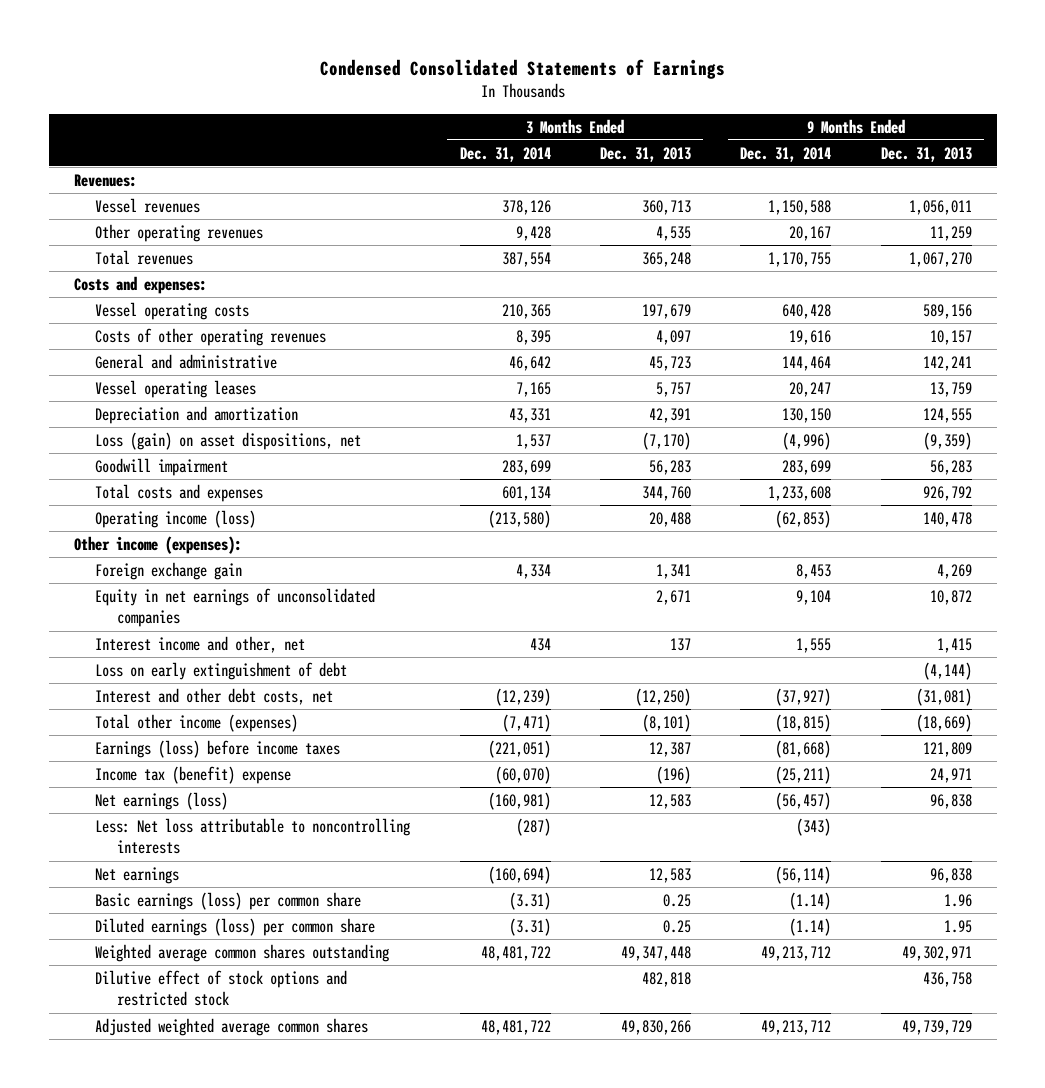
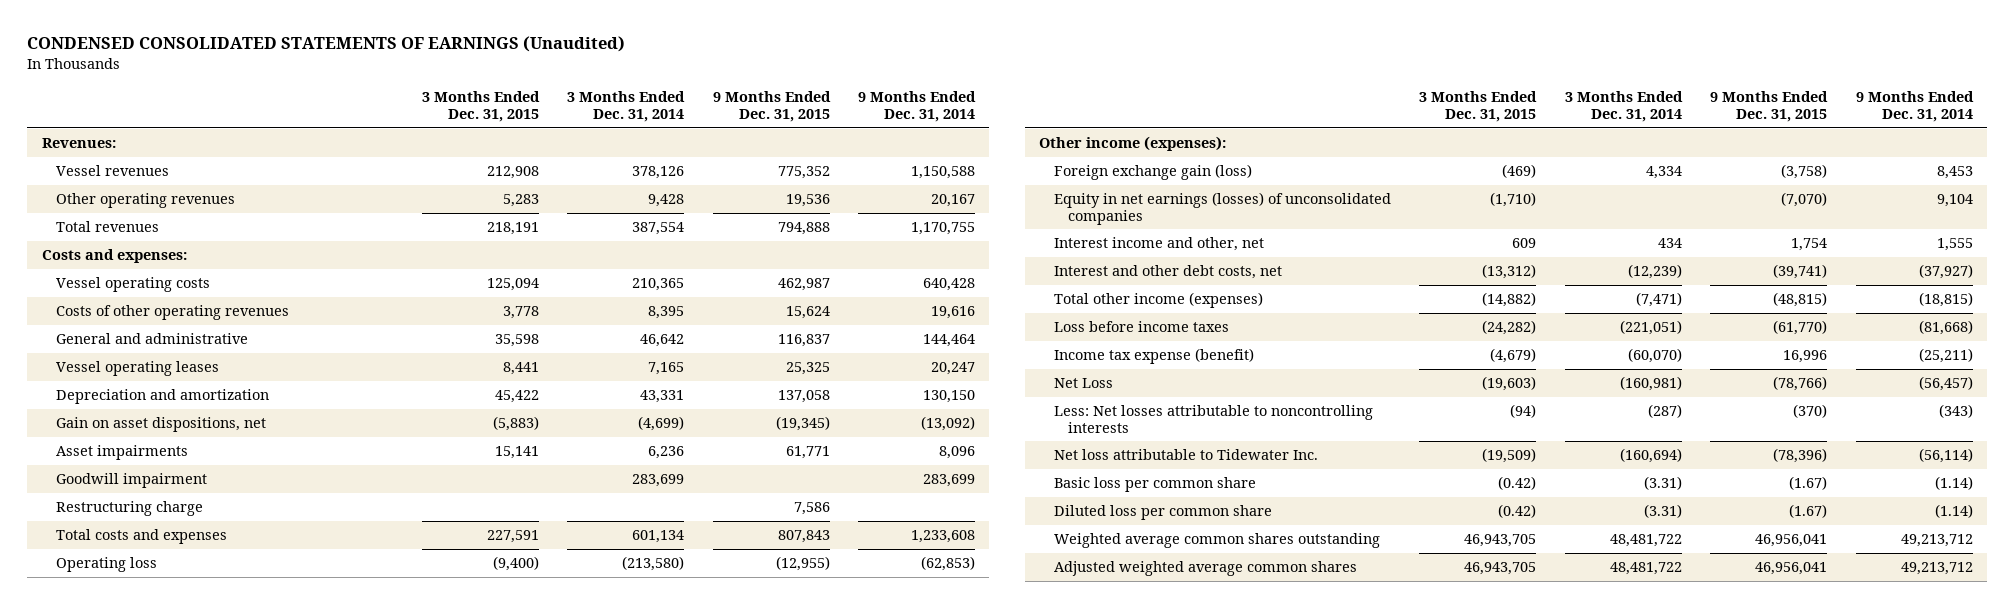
[319,58,725,79] Condensed Consolidated Statements of Earnings -> [27,36,626,53] CONDENSED CONSOLIDATED STATEMENTS OF EARNINGS (Unaudited)
[599,146,691,162] Dec. 31, 2013 -> none
[880,146,972,162] Dec. 31, 2013 -> none
none -> [421,91,540,122] 3 Months Ended Dec. 31, 2015
none -> [712,91,831,122] 9 Months Ended Dec. 31, 2015
[95,431,362,450] Loss (gain) on asset dispositions, net -> [55,417,266,433] Gain on asset dispositions, net
[515,433,551,449] 1,537 -> [638,416,685,432] (4,699)
[782,431,832,450] (4,996) -> [921,416,976,432] (13,092)
none -> [55,445,188,461] Asset impairments
none -> [55,501,203,517] Restructuring charge
[95,509,257,528] Operating income (loss) -> [55,557,157,573] Operating loss
[95,561,243,580] Foreign exchange gain -> [1053,164,1252,181] Foreign exchange gain (loss)
[95,587,376,628] Equity in net earnings of unconsolidated companies -> [1053,192,1391,225] Equity in net earnings (losses) of unconsolidated companies
[95,661,348,680] Loss on early extinguishment of debt -> none
[95,739,341,758] Earnings (loss) before income taxes -> [1053,321,1229,333] Loss before income taxes
[95,765,292,784] Income tax (benefit) expense -> [1053,348,1254,365] Income tax expense (benefit)
[95,791,229,810] Net earnings (loss) -> [1053,378,1113,389] Net Loss
[95,817,411,855] Less: Net loss attributable to noncontrolling interests -> [1053,405,1373,433] Less: Net losses attributable to noncontrolling interests
[95,866,180,884] Net earnings -> [1053,449,1318,461] Net loss attributable to Tidewater Inc.
[95,891,362,910] Basic earnings (loss) per common share -> [1053,477,1256,493] Basic loss per common share
[95,917,376,936] Diluted earnings (loss) per common share -> [1053,505,1272,521] Diluted loss per common share
[95,969,348,1007] Dilutive effect of stock options and restricted stock -> none

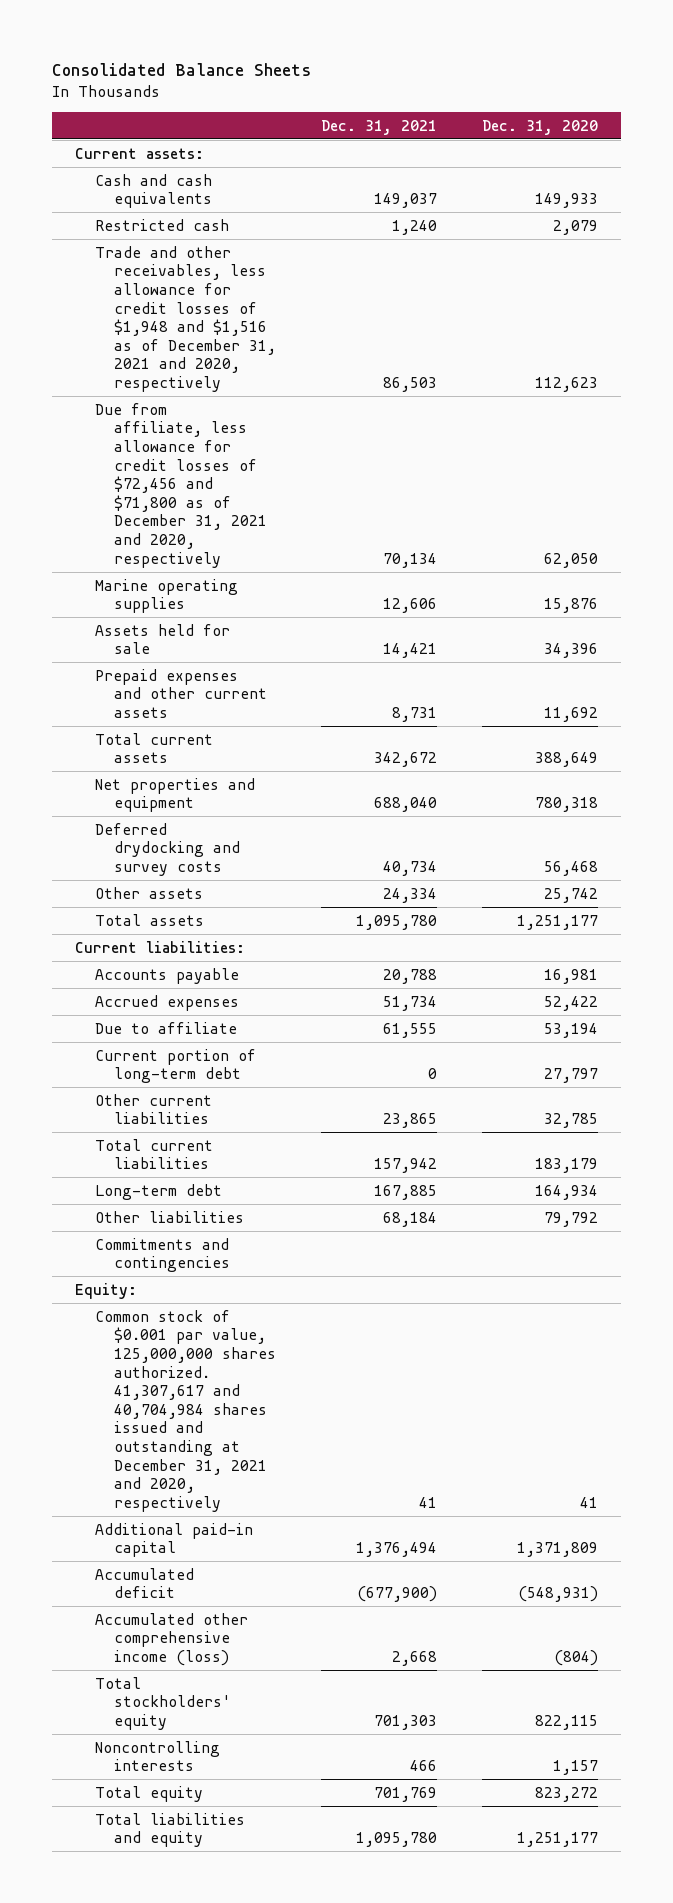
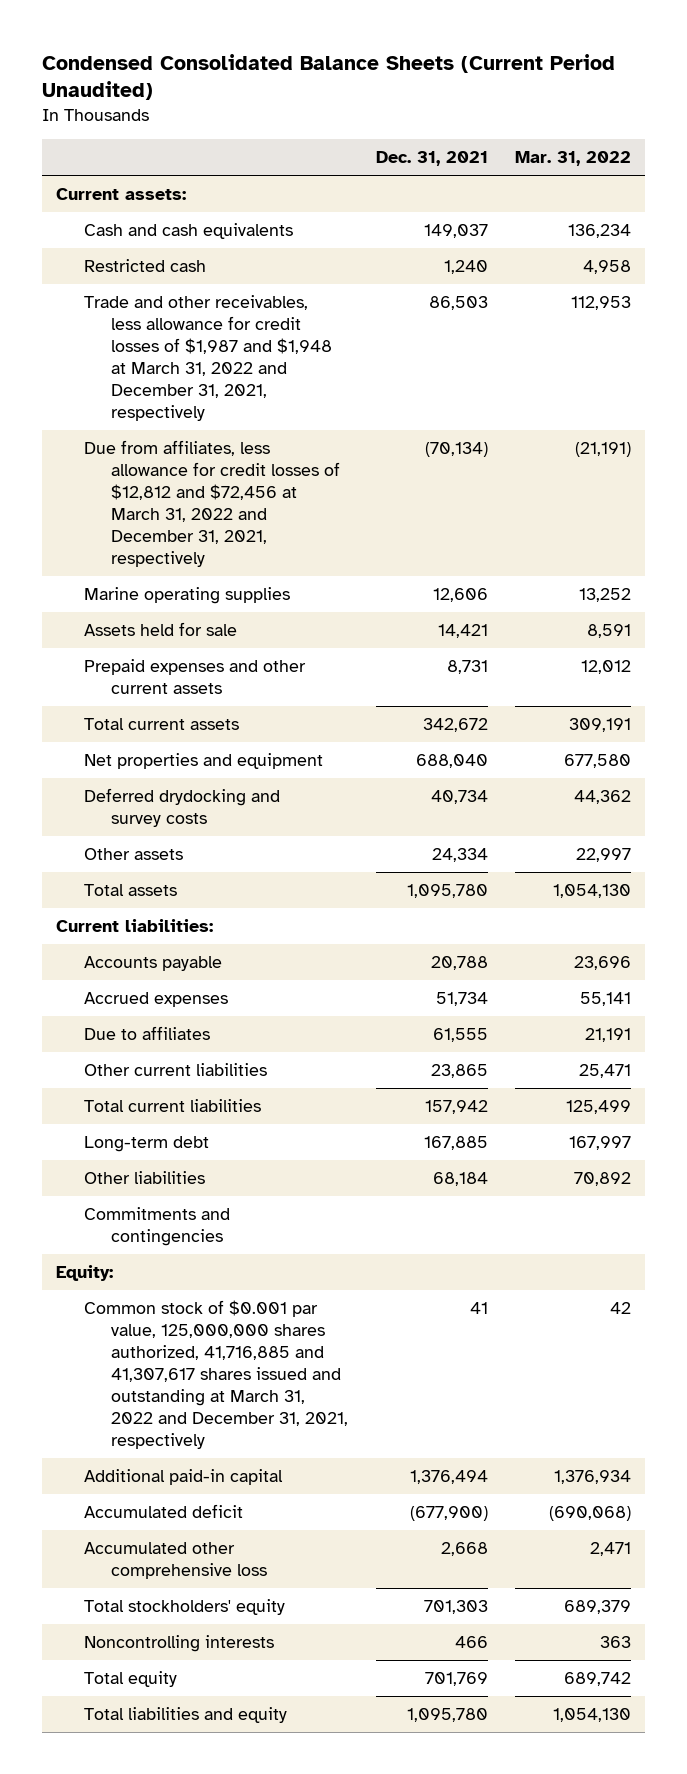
[52,63,312,77] Consolidated Balance Sheets -> [42,53,616,101] Condensed Consolidated Balance Sheets (Current Period Unaudited)
[482,119,599,135] Dec. 31, 2020 -> none
none -> [515,151,632,167] Mar. 31, 2022
[94,245,277,393] Trade and other receivables, less allowance for credit losses of $1,948 and $1,516 as of December 31, 2021 and 2020, respectively -> [83,295,333,421] Trade and other receivables, less allowance for credit losses of $1,987 and $1,948 at March 31, 2022 and December 31, 2021, respectively
[94,402,268,568] Due from affiliate, less allowance for credit losses of $72,456 and $71,800 as of December 31, 2021 and 2020, respectively -> [83,440,341,567] Due from affiliates, less allowance for credit losses of $12,812 and $72,456 at March 31, 2022 and December 31, 2021, respectively
[383,552,438,568] 70,134 -> [424,442,488,458] (70,134)
[94,1048,256,1084] Current portion of long-term debt -> none
[94,1021,237,1034] Due to affiliate -> [83,1026,210,1041] Due to affiliates
[94,1309,277,1512] Common stock of $0.001 par value, 125,000,000 shares authorized. 41,307,617 and 40,704,984 shares issued and outstanding at December 31, 2021 and 2020, respectively -> [83,1300,349,1449] Common stock of $0.001 par value, 125,000,000 shares authorized, 41,716,885 and 41,307,617 shares issued and outstanding at March 31, 2022 and December 31, 2021, respectively
[94,1612,248,1666] Accumulated other comprehensive income (loss) -> [83,1542,268,1580] Accumulated other comprehensive loss

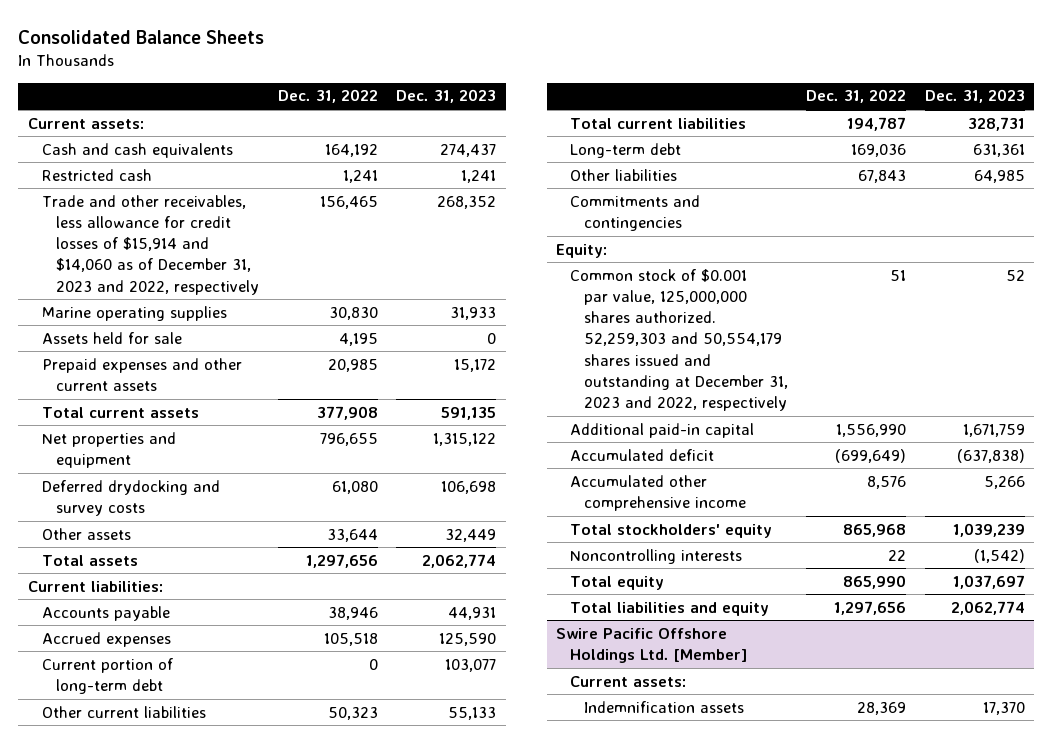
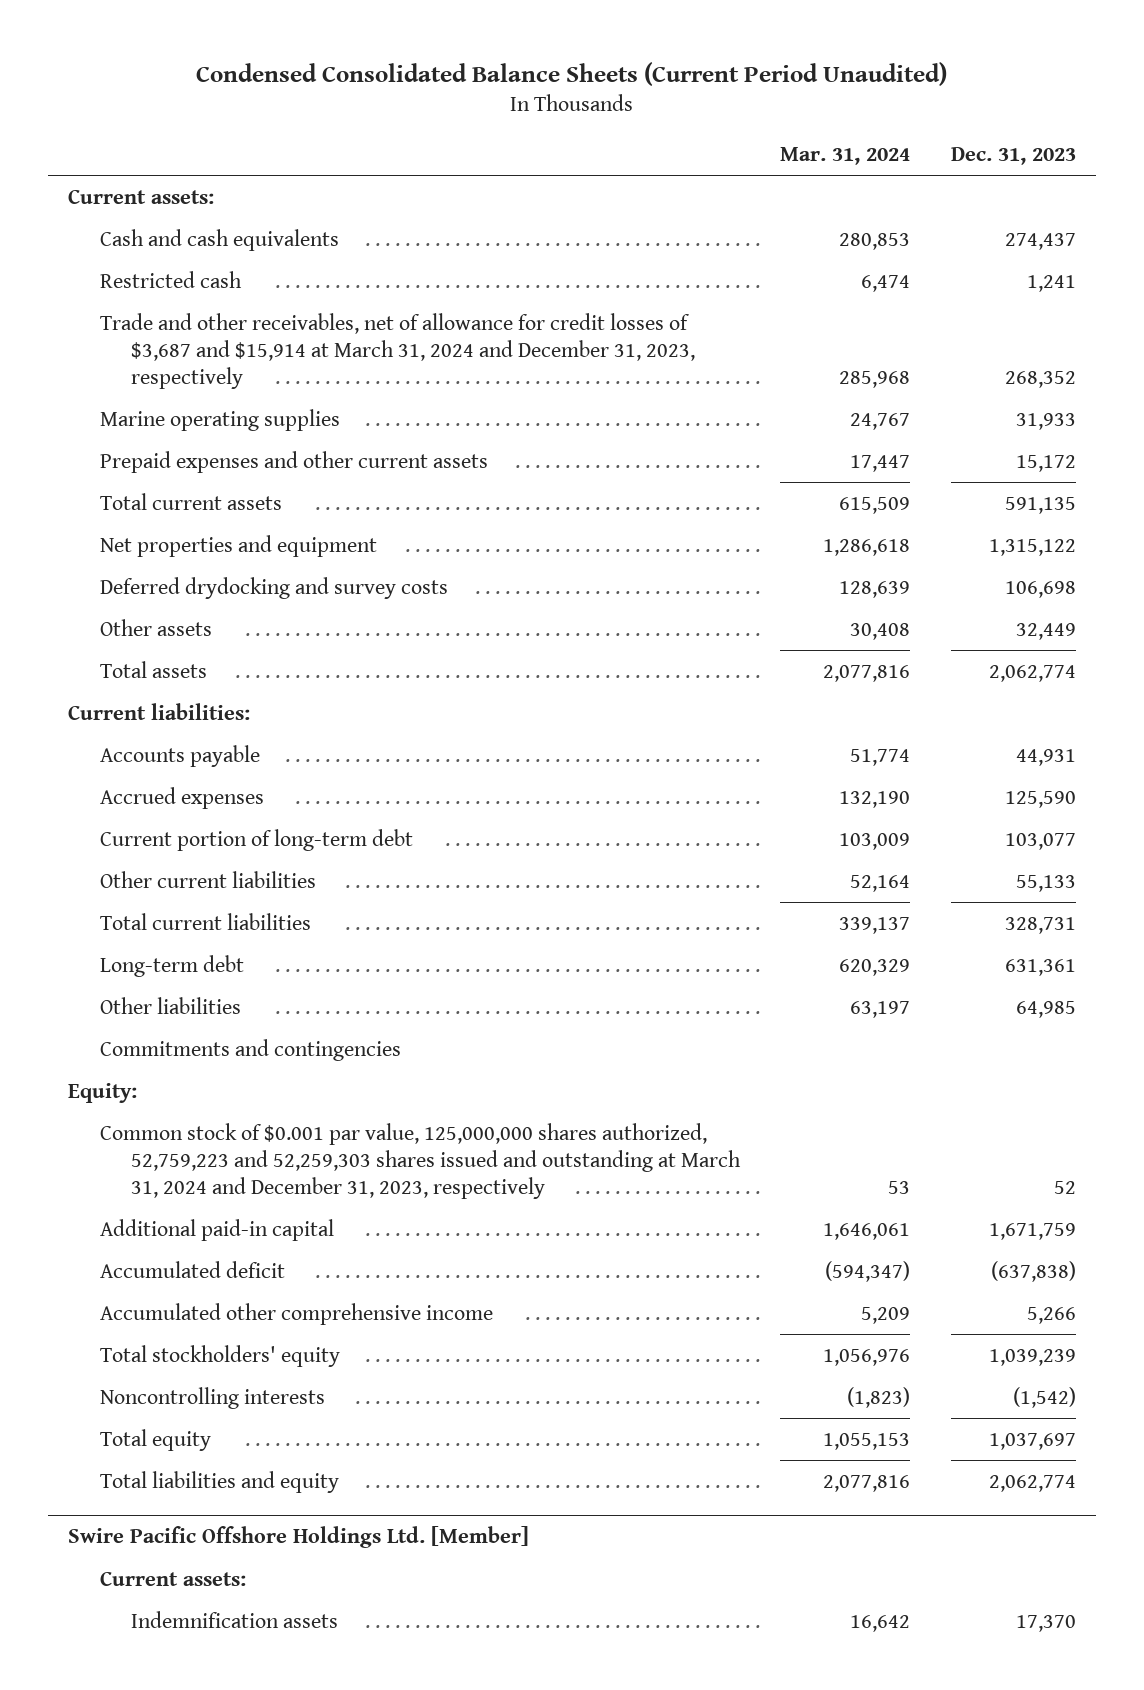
[18,29,265,44] Consolidated Balance Sheets -> [195,61,947,86] Condensed Consolidated Balance Sheets (Current Period Unaudited)
[278,89,379,104] Dec. 31, 2022 -> none
none -> [780,146,911,165] Mar. 31, 2024
[41,194,259,295] Trade and other receivables, less allowance for credit losses of $15,914 and $14,060 as of December 31, 2023 and 2022, respectively -> [99,312,696,389] Trade and other receivables, net of allowance for credit losses of $3,687 and $15,914 at March 31, 2024 and December 31, 2023, respectively
[41,331,182,344] Assets held for sale -> none
[569,268,789,411] Common stock of $0.001 par value, 125,000,000 shares authorized. 52,259,303 and 50,554,179 shares issued and outstanding at December 31, 2023 and 2022, respectively -> [99,1122,742,1199] Common stock of $0.001 par value, 125,000,000 shares authorized, 52,759,223 and 52,259,303 shares issued and outstanding at March 31, 2024 and December 31, 2023, respectively

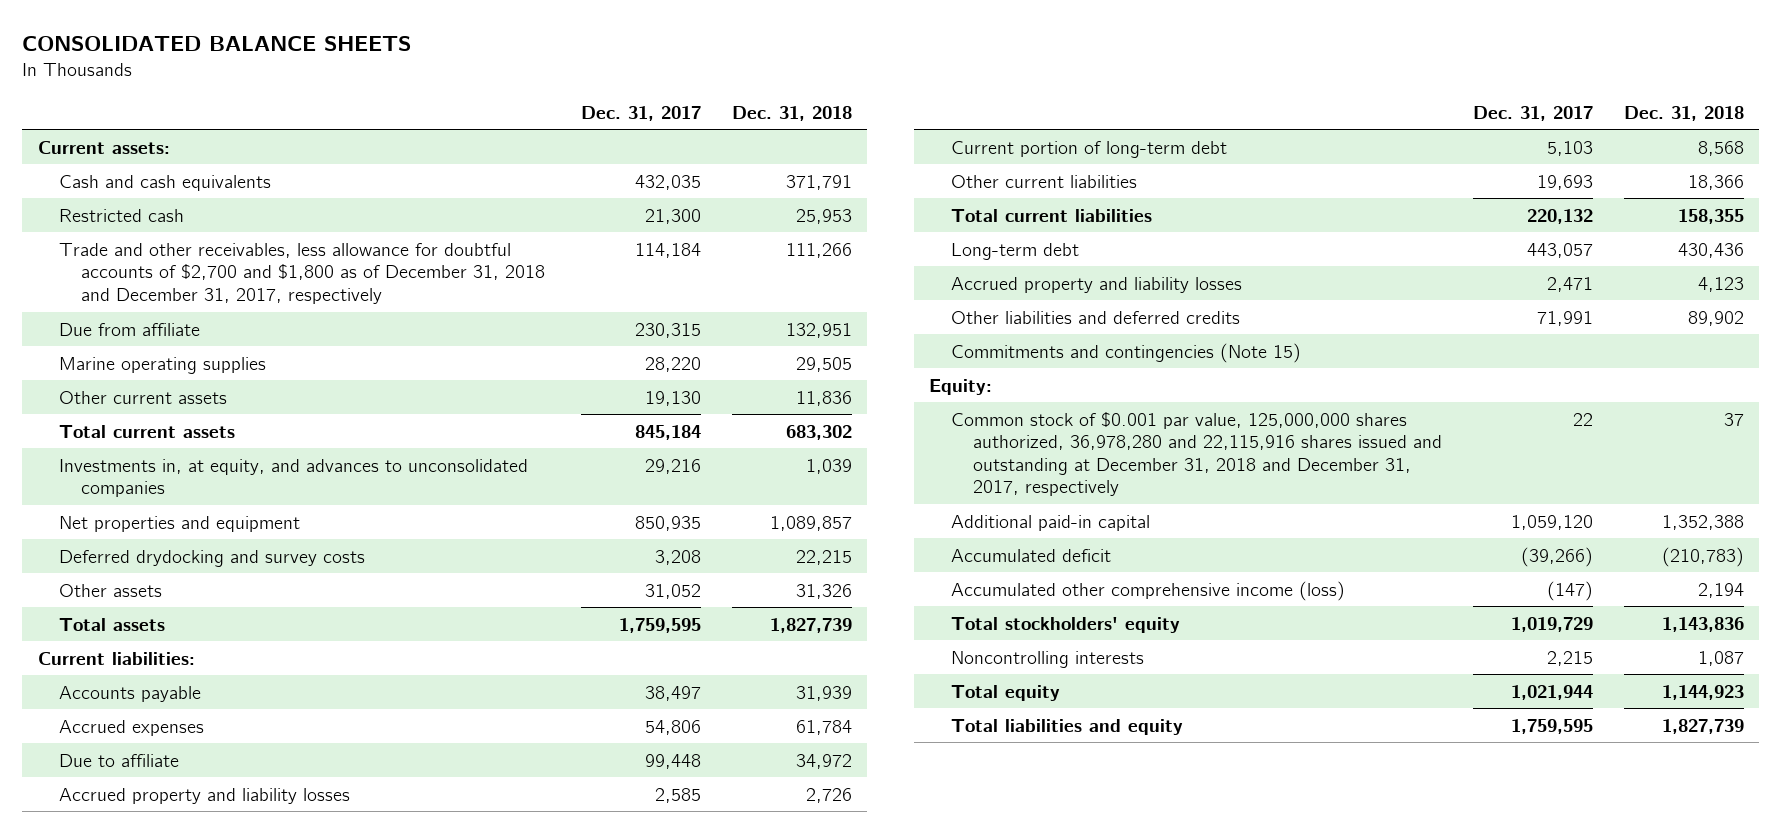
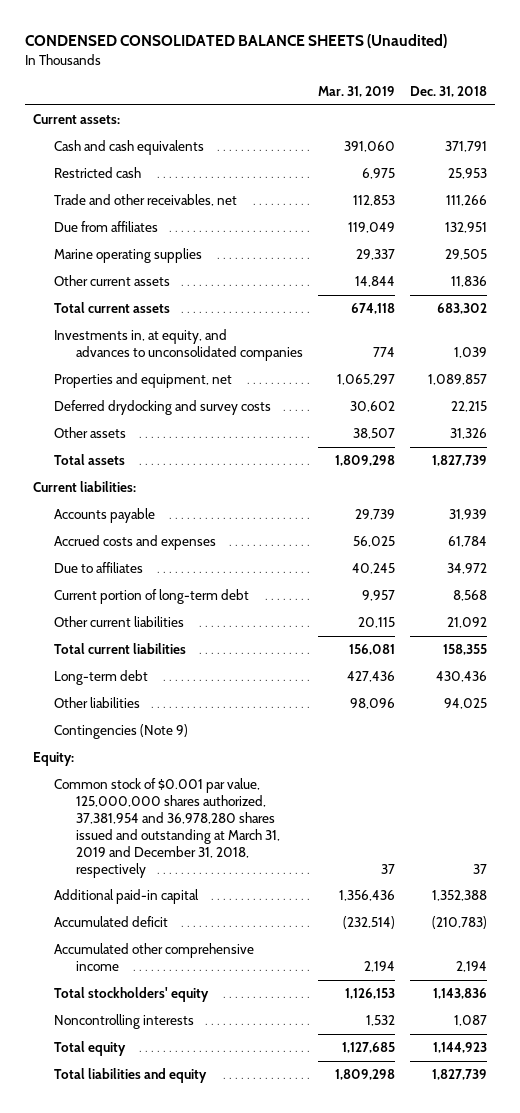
[22,36,412,52] CONSOLIDATED BALANCE SHEETS -> [25,34,448,49] CONDENSED CONSOLIDATED BALANCE SHEETS (Unaudited)
[580,105,701,121] Dec. 31, 2017 -> none
none -> [317,86,395,98] Mar. 31, 2019
[59,242,545,304] Trade and other receivables, less allowance for doubtful accounts of $2,700 and $1,800 as of December 31, 2018 and December 31, 2017, respectively -> [54,194,238,207] Trade and other receivables, net
[59,322,201,336] Due from affiliate -> [54,221,159,233] Due from affiliates
[59,515,301,532] Net properties and equipment -> [54,373,233,389] Properties and equipment, net
[59,787,351,804] Accrued property and liability losses -> none
[59,719,205,736] Accrued expenses -> [54,535,217,551] Accrued costs and expenses
[59,753,180,767] Due to affiliate -> [54,562,144,574] Due to affiliates
[1687,174,1744,190] 18,366 -> [447,617,488,629] 21,092
[951,276,1243,293] Accrued property and liability losses -> none
[951,310,1241,324] Other liabilities and deferred credits -> [54,697,141,709] Other liabilities
[1687,310,1744,326] 89,902 -> [444,698,488,710] 94,025
[951,342,1302,363] Commitments and contingencies (Note 15) -> [54,724,189,740] Contingencies (Note 9)
[951,411,1442,497] Common stock of $0.001 par value, 125,000,000 shares authorized, 36,978,280 and 22,115,916 shares issued and outstanding at December 31, 2018 and December 31, 2017, respectively -> [54,778,280,878] Common stock of $0.001 par value, 125,000,000 shares authorized, 37,381,954 and 36,978,280 shares issued and outstanding at March 31, 2019 and December 31, 2018, respectively
[951,580,1346,601] Accumulated other comprehensive income (loss) -> [54,943,255,972] Accumulated other comprehensive income

